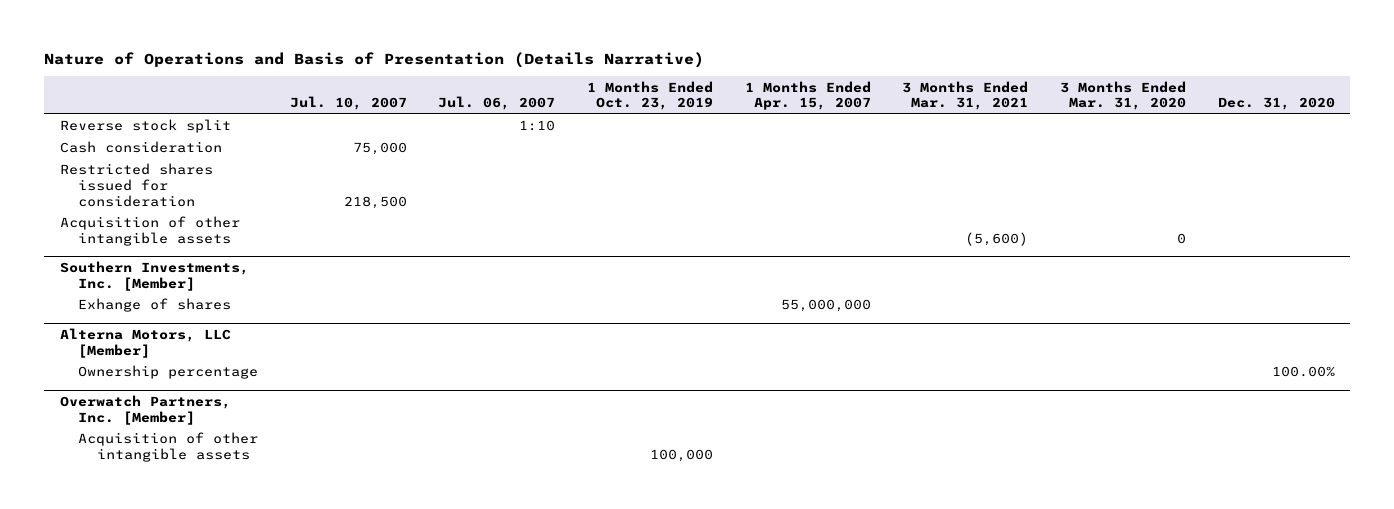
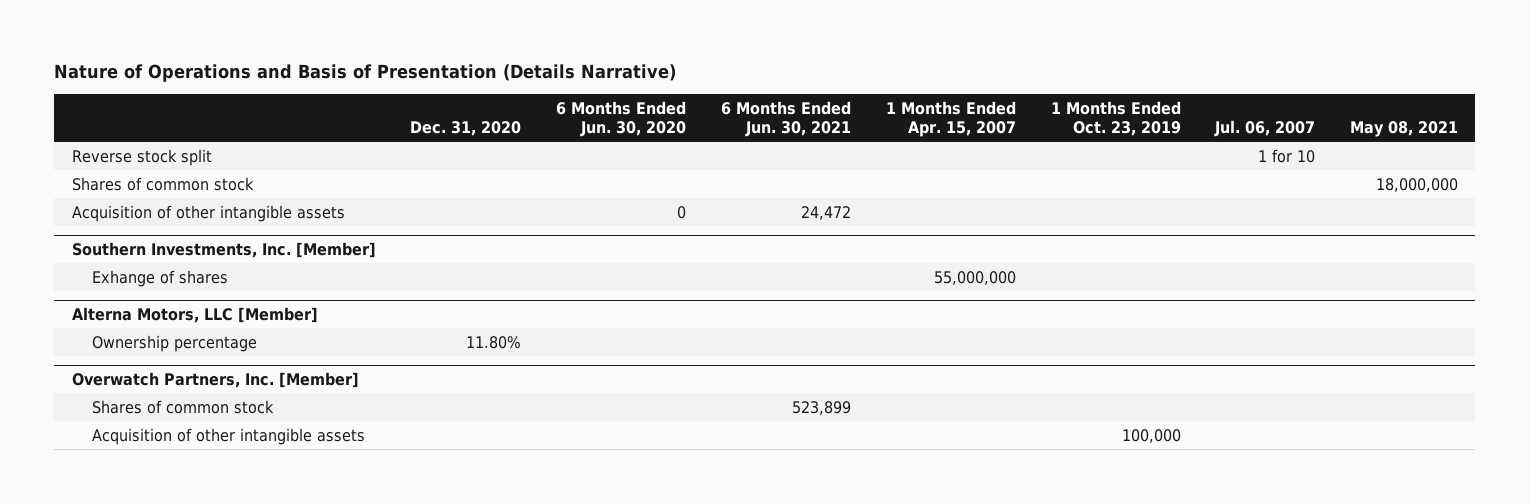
[289,96,407,111] Jul. 10, 2007 -> none
[902,80,1029,111] 3 Months Ended Mar. 31, 2021 -> none
[1059,80,1186,111] 3 Months Ended Mar. 31, 2020 -> none
none -> [556,100,687,137] 6 Months Ended Jun. 30, 2020
none -> [720,100,851,137] 6 Months Ended Jun. 30, 2021
none -> [1350,120,1459,137] May 08, 2021
[59,141,222,154] Cash consideration -> none
[59,163,213,207] Restricted shares issued for consideration -> none
[519,120,556,132] 1:10 -> [1258,148,1316,163] 1 for 10
none -> [71,176,254,191] Shares of common stock
[1271,366,1335,378] 100.00% -> [466,335,522,349] 11.80%
none -> [91,399,274,414] Shares of common stock

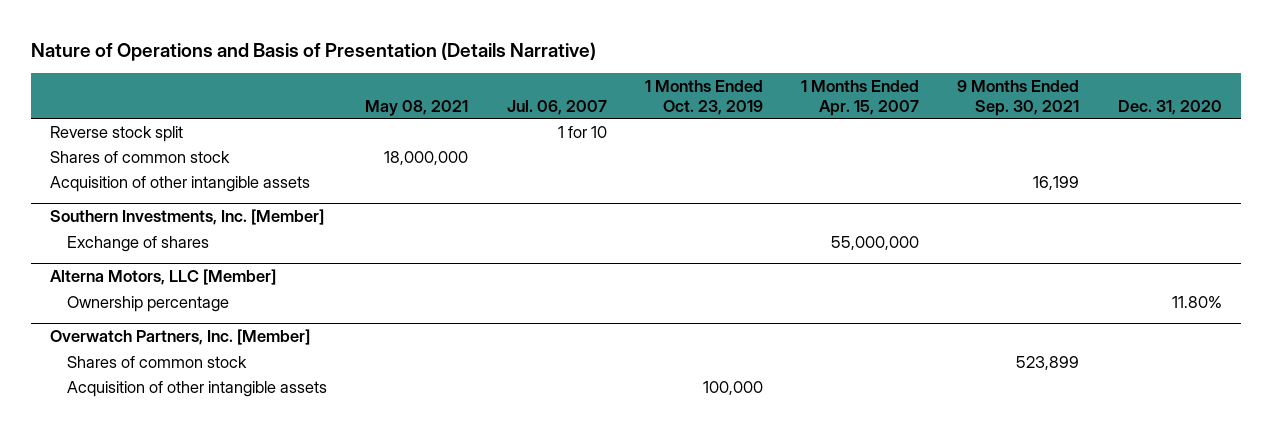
[556,100,687,137] 6 Months Ended Jun. 30, 2020 -> none
[720,100,851,137] 6 Months Ended Jun. 30, 2021 -> none
none -> [957,80,1080,116] 9 Months Ended Sep. 30, 2021
[91,269,228,287] Exhange of shares -> [67,235,210,252] Exchange of shares

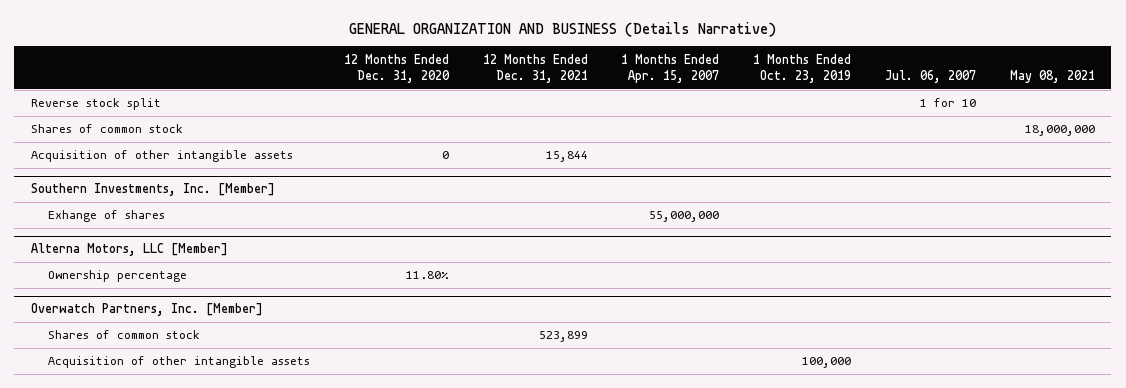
[30,41,596,61] Nature of Operations and Basis of Presentation (Details Narrative) -> [348,21,776,37] GENERAL ORGANIZATION AND BUSINESS (Details Narrative)
[957,80,1080,116] 9 Months Ended Sep. 30, 2021 -> none
[1117,99,1222,115] Dec. 31, 2020 -> none
none -> [343,53,450,84] 12 Months Ended Dec. 31, 2020
none -> [482,53,588,84] 12 Months Ended Dec. 31, 2021
[67,235,210,252] Exchange of shares -> [48,210,166,223] Exhange of shares

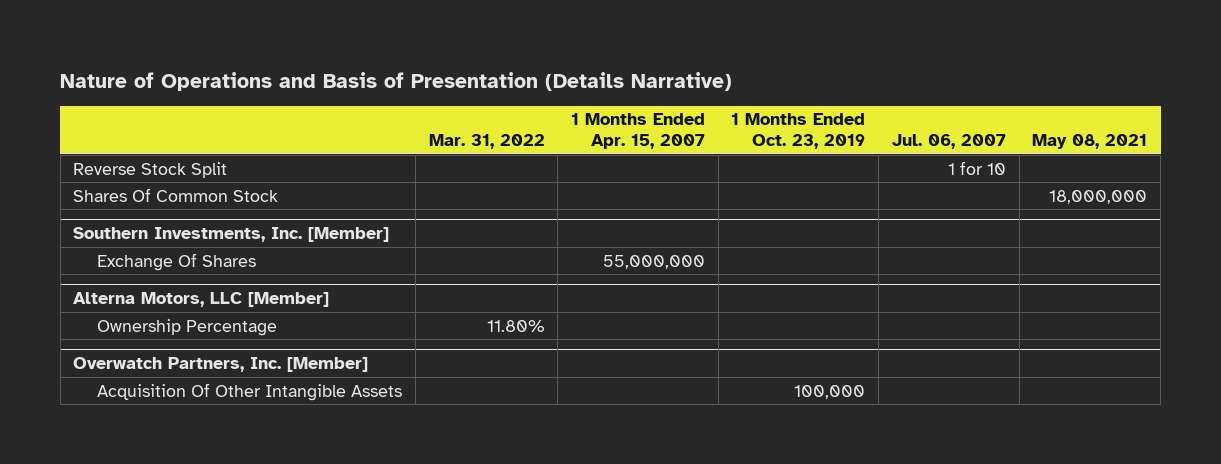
[348,21,776,37] GENERAL ORGANIZATION AND BUSINESS (Details Narrative) -> [60,71,733,91] Nature of Operations and Basis of Presentation (Details Narrative)
[343,53,450,84] 12 Months Ended Dec. 31, 2020 -> none
[482,53,588,84] 12 Months Ended Dec. 31, 2021 -> none
none -> [428,134,545,150] Mar. 31, 2022
[31,150,294,163] Acquisition of other intangible assets -> none
[31,98,162,111] Reverse stock split -> [73,161,228,178] Reverse Stock Split
[31,124,184,134] Shares of common stock -> [73,187,279,202] Shares Of Common Stock
[48,210,166,223] Exhange of shares -> [97,252,257,271] Exchange Of Shares
[48,270,188,283] Ownership percentage -> [97,318,278,336] Ownership Percentage
[48,330,201,340] Shares of common stock -> none
[48,356,311,369] Acquisition of other intangible assets -> [97,382,403,401] Acquisition Of Other Intangible Assets

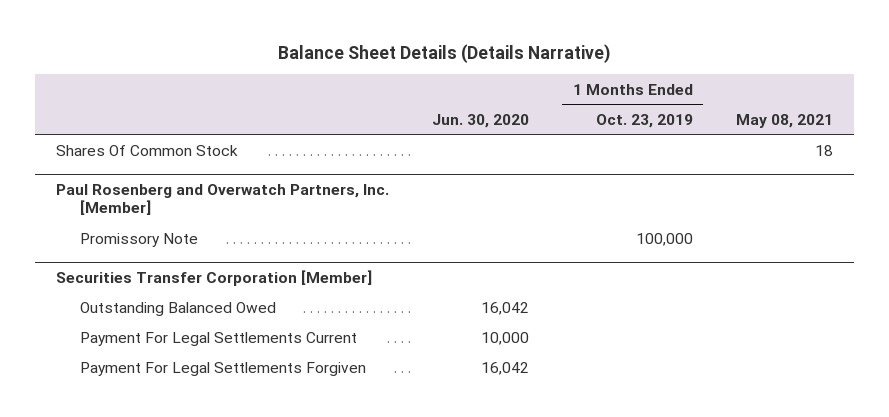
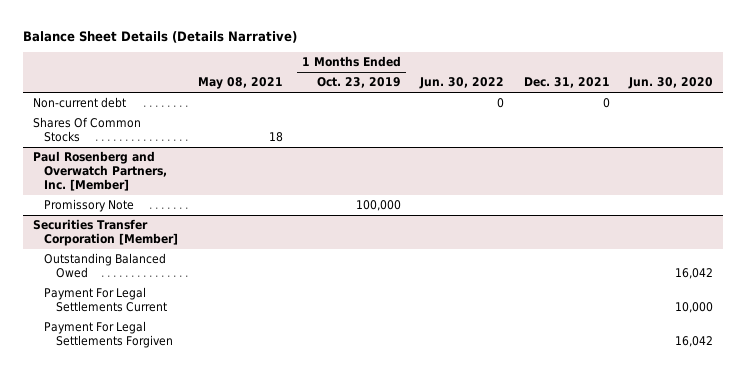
none -> [419,77,505,90] Jun. 30, 2022
none -> [523,77,610,89] Dec. 31, 2021
none -> [32,97,126,109] Non-current debt
[56,144,239,156] Shares Of Common Stock -> [32,117,141,143] Shares Of Common Stocks

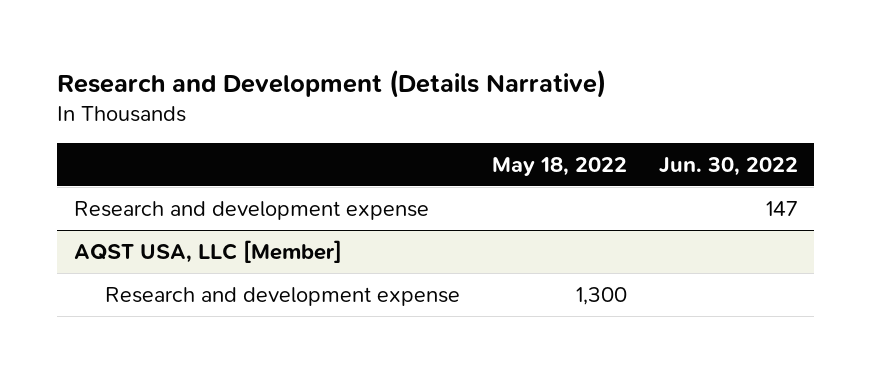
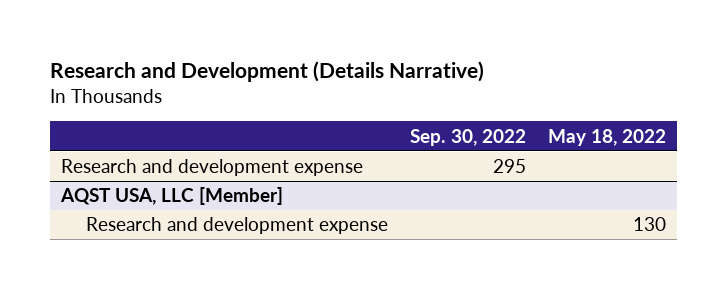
[659,156,799,176] Jun. 30, 2022 -> none
none -> [409,128,526,146] Sep. 30, 2022
[575,286,627,305] 1,300 -> [633,217,667,232] 130

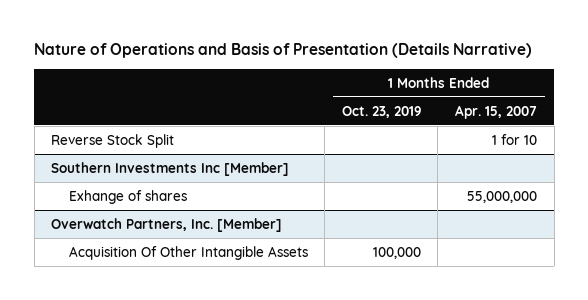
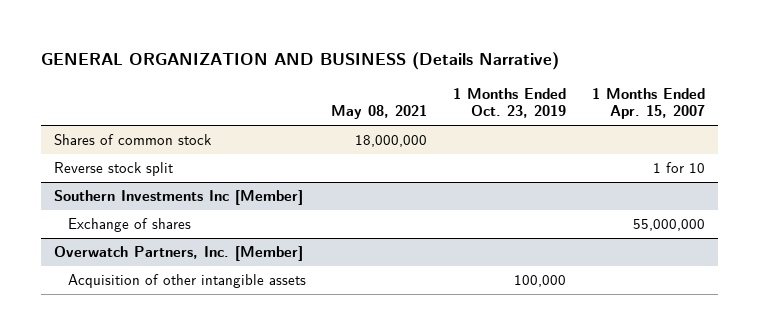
[34,43,533,59] Nature of Operations and Basis of Presentation (Details Narrative) -> [41,51,560,70] GENERAL ORGANIZATION AND BUSINESS (Details Narrative)
none -> [331,105,428,120] May 08, 2021
none -> [54,134,213,146] Shares of common stock
[51,133,175,148] Reverse Stock Split -> [54,162,174,177] Reverse stock split
[68,189,187,204] Exhange of shares -> [67,218,191,233] Exchange of shares
[68,245,308,260] Acquisition Of Other Intangible Assets -> [67,274,306,289] Acquisition of other intangible assets

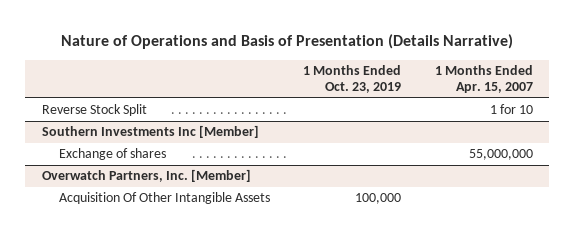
[41,51,560,70] GENERAL ORGANIZATION AND BUSINESS (Details Narrative) -> [61,34,514,50] Nature of Operations and Basis of Presentation (Details Narrative)
[331,105,428,120] May 08, 2021 -> none
[54,134,213,146] Shares of common stock -> none
[54,162,174,177] Reverse stock split -> [41,104,147,117] Reverse Stock Split
[67,274,306,289] Acquisition of other intangible assets -> [59,192,271,205] Acquisition Of Other Intangible Assets

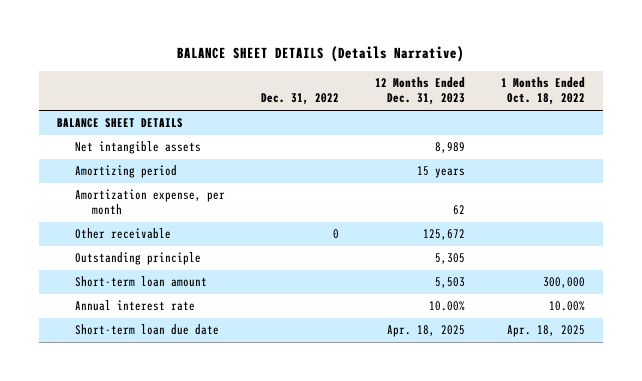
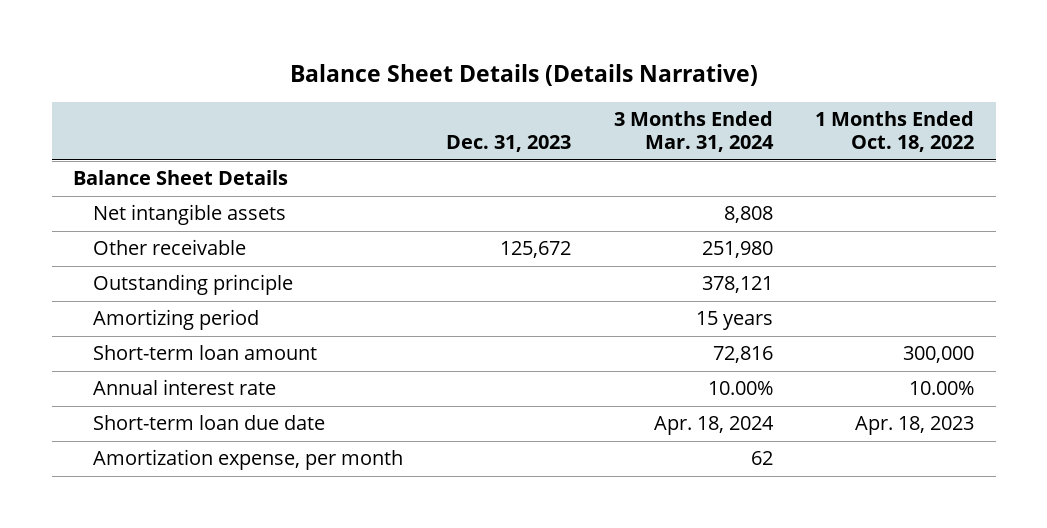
[177,46,465,63] BALANCE SHEET DETAILS (Details Narrative) -> [289,64,758,87] Balance Sheet Details (Details Narrative)
[260,93,339,106] Dec. 31, 2022 -> none
[375,77,466,106] 12 Months Ended Dec. 31, 2023 -> none
none -> [445,135,571,153] Dec. 31, 2023
none -> [613,111,774,153] 3 Months Ended Mar. 31, 2024
[57,118,184,129] BALANCE SHEET DETAILS -> [73,170,289,186] Balance Sheet Details
[74,165,177,179] Amortizing period -> [92,309,259,331] Amortizing period
[507,325,586,338] Apr. 18, 2025 -> [855,416,975,436] Apr. 18, 2023
[74,189,225,216] Amortization expense, per month -> [92,449,403,471] Amortization expense, per month

